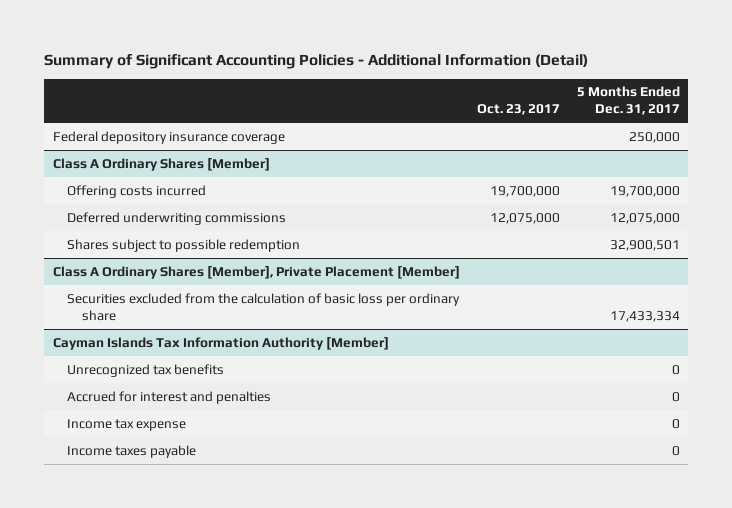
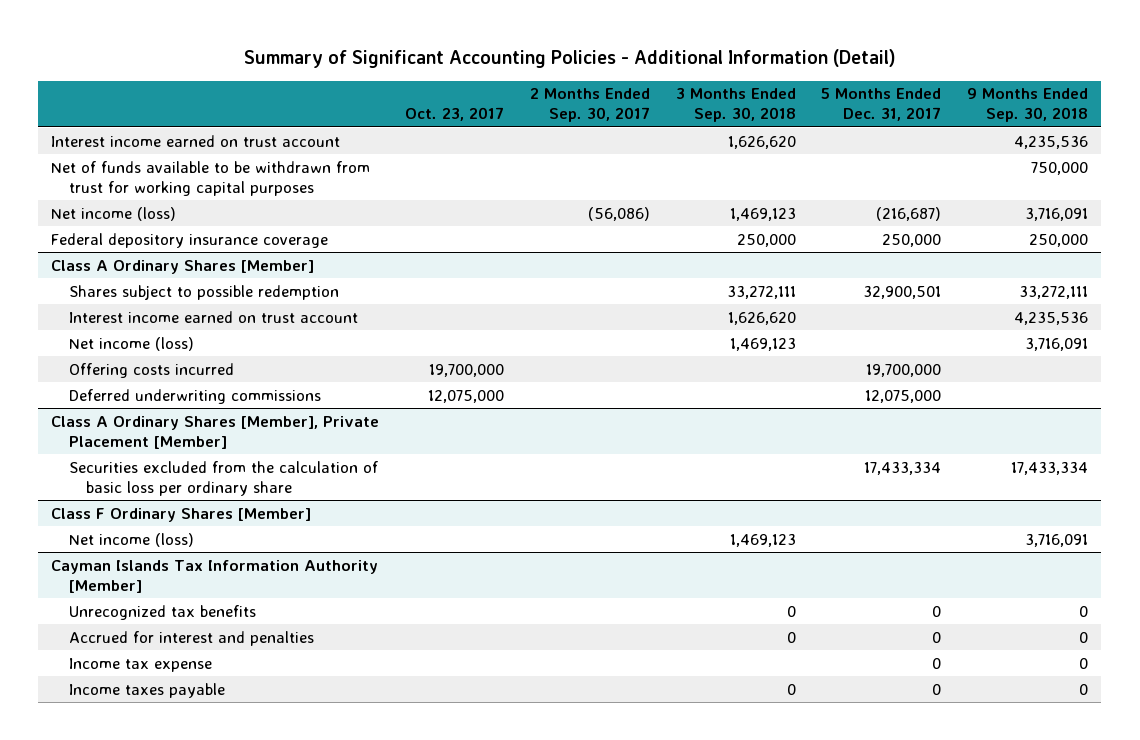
none -> [529,88,650,123] 2 Months Ended Sep. 30, 2017
none -> [675,88,796,123] 3 Months Ended Sep. 30, 2018
none -> [967,88,1089,123] 9 Months Ended Sep. 30, 2018
none -> [51,134,341,147] Interest income earned on trust account
none -> [51,160,371,196] Net of funds available to be withdrawn from trust for working capital purposes
none -> [51,206,177,221] Net income (loss)
[67,238,301,252] Shares subject to possible redemption -> [68,284,339,300] Shares subject to possible redemption
none -> [68,310,358,323] Interest income earned on trust account
none -> [68,336,194,351] Net income (loss)
none -> [51,507,312,522] Class F Ordinary Shares [Member]
none -> [68,532,194,547] Net income (loss)

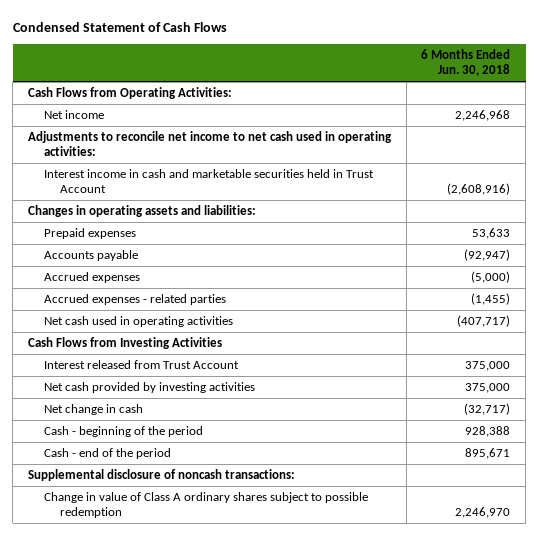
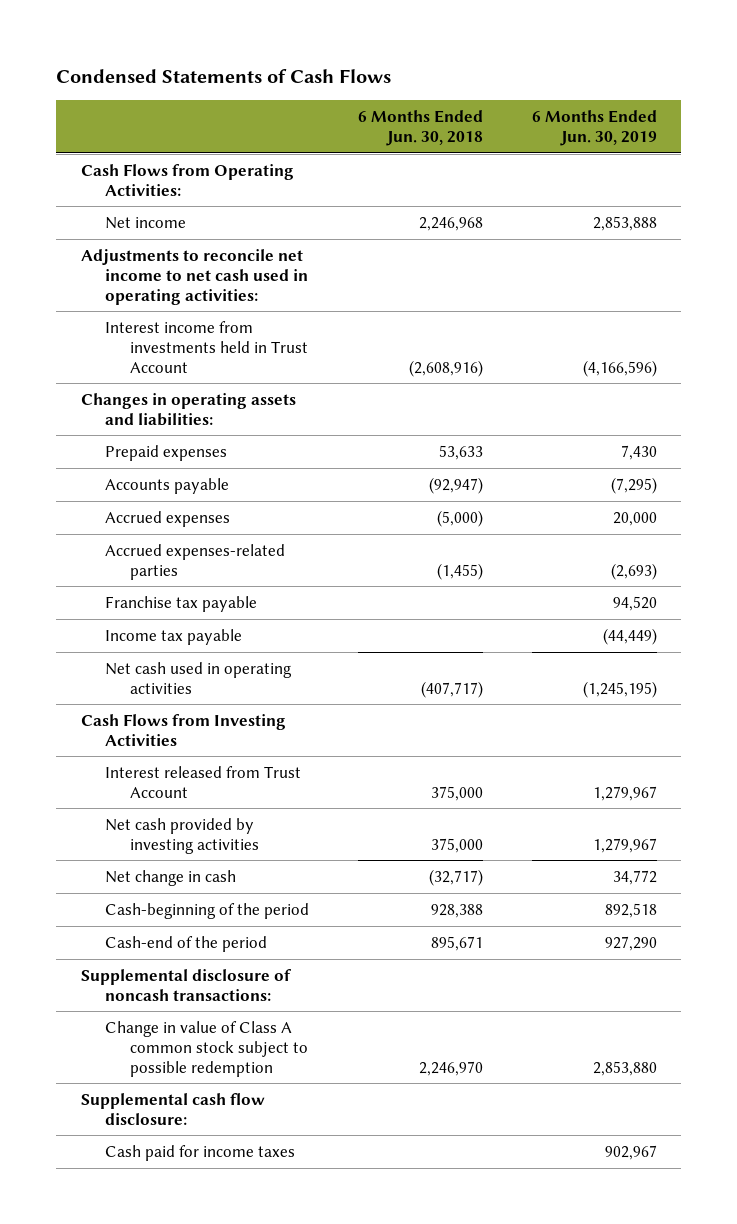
[12,21,227,32] Condensed Statement of Cash Flows -> [56,68,392,83] Condensed Statements of Cash Flows
none -> [531,110,657,146] 6 Months Ended Jun. 30, 2019
[43,169,374,194] Interest income in cash and marketable securities held in Trust Account -> [105,320,309,373] Interest income from investments held in Trust Account
[43,294,226,306] Accrued expenses - related parties -> [105,543,286,580] Accrued expenses-related parties
none -> [105,595,258,612] Franchise tax payable
none -> [105,628,243,645] Income tax payable
[43,426,203,438] Cash - beginning of the period -> [105,902,310,919] Cash-beginning of the period
[43,448,171,460] Cash - end of the period -> [105,935,268,952] Cash-end of the period
[43,492,368,519] Change in value of Class A ordinary shares subject to possible redemption -> [105,1020,309,1077] Change in value of Class A common stock subject to possible redemption
none -> [80,1092,265,1125] Supplemental cash flow disclosure:
none -> [105,1144,296,1161] Cash paid for income taxes

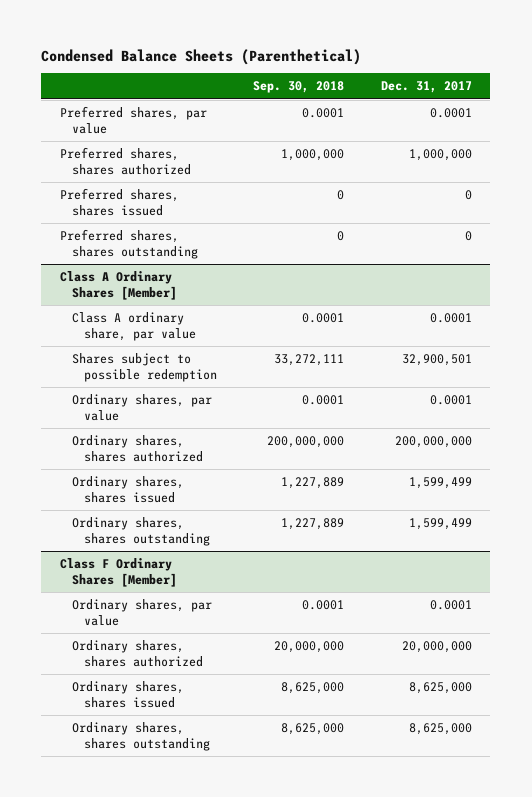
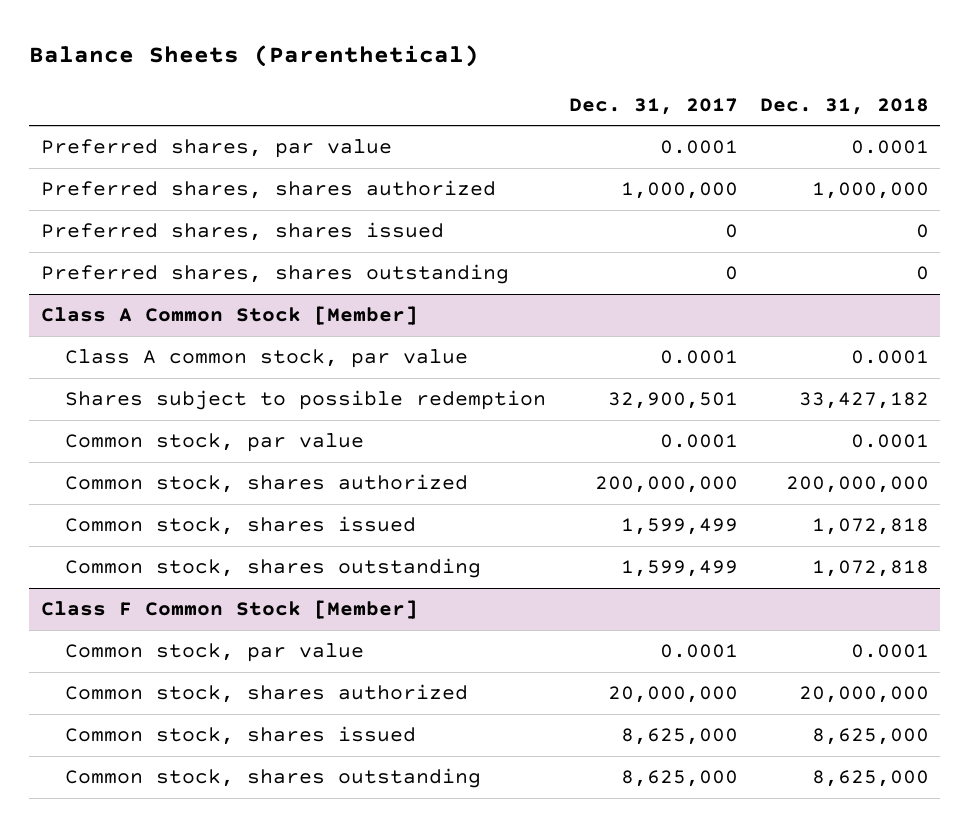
[41,48,362,65] Condensed Balance Sheets (Parenthetical) -> [29,45,480,68] Balance Sheets (Parenthetical)
[253,81,345,94] Sep. 30, 2018 -> none
none -> [759,97,929,115] Dec. 31, 2018
[59,270,177,301] Class A Ordinary Shares [Member] -> [40,306,418,326] Class A Common Stock [Member]
[71,311,196,342] Class A ordinary share, par value -> [65,349,469,369] Class A common stock, par value
[71,393,212,422] Ordinary shares, par value -> [65,433,365,453] Common stock, par value
[71,434,203,463] Ordinary shares, shares authorized -> [65,474,469,494] Common stock, shares authorized
[71,475,184,504] Ordinary shares, shares issued -> [65,516,417,536] Common stock, shares issued
[71,516,210,547] Ordinary shares, shares outstanding -> [65,558,482,579] Common stock, shares outstanding
[59,557,177,588] Class F Ordinary Shares [Member] -> [40,600,418,620] Class F Common Stock [Member]
[71,598,212,627] Ordinary shares, par value -> [65,643,365,663] Common stock, par value
[71,639,203,668] Ordinary shares, shares authorized -> [65,684,469,704] Common stock, shares authorized
[71,680,184,709] Ordinary shares, shares issued -> [65,726,417,746] Common stock, shares issued
[71,721,210,752] Ordinary shares, shares outstanding -> [65,768,482,789] Common stock, shares outstanding

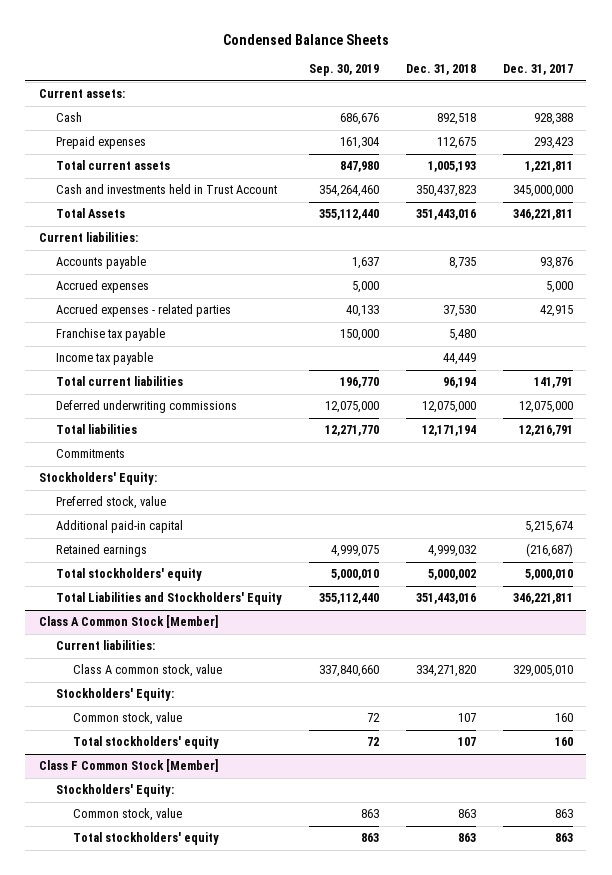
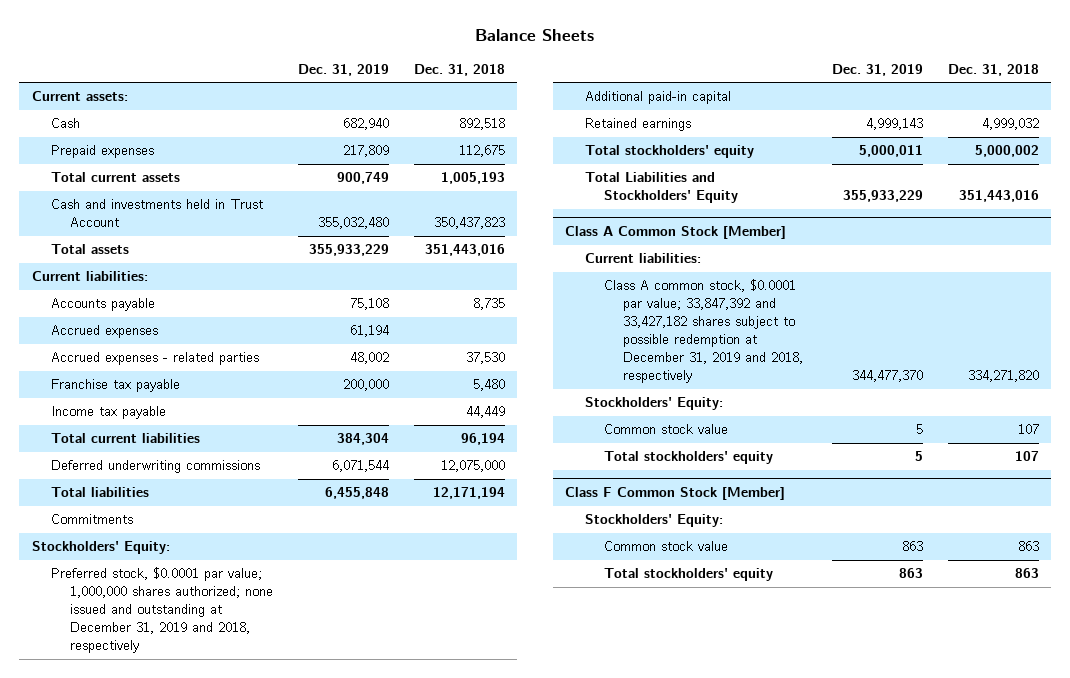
[222,33,389,45] Condensed Balance Sheets -> [475,29,595,42] Balance Sheets
[308,64,379,77] Sep. 30, 2019 -> none
[502,64,573,76] Dec. 31, 2017 -> none
none -> [298,63,390,76] Dec. 31, 2019
[55,208,125,219] Total Assets -> [50,244,129,255] Total assets
[55,496,166,510] Preferred stock, value -> [50,567,274,654] Preferred stock, $0.0001 par value; 1,000,000 shares authorized; none issued and outstanding at December 31, 2019 and 2018, respectively
[72,664,222,678] Class A common stock, value -> [603,279,804,384] Class A common stock, $0.0001 par value; 33,847,392 and 33,427,182 shares subject to possible redemption at December 31, 2019 and 2018, respectively
[72,712,182,726] Common stock, value -> [603,424,728,435] Common stock value
[72,808,182,822] Common stock, value -> [603,541,728,552] Common stock value

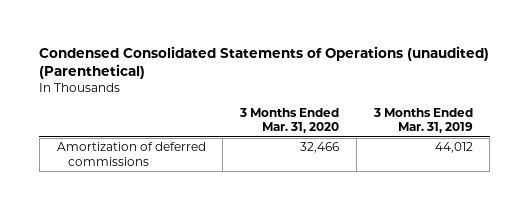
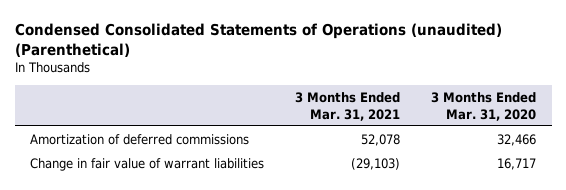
[372,107,473,134] 3 Months Ended Mar. 31, 2019 -> none
none -> [295,91,401,121] 3 Months Ended Mar. 31, 2021
none -> [30,157,265,171] Change in fair value of warrant liabilities

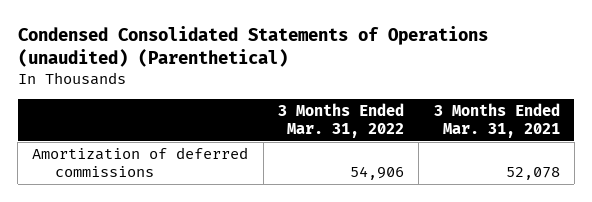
[431,91,537,121] 3 Months Ended Mar. 31, 2020 -> none
none -> [277,102,404,138] 3 Months Ended Mar. 31, 2022
[30,157,265,171] Change in fair value of warrant liabilities -> none

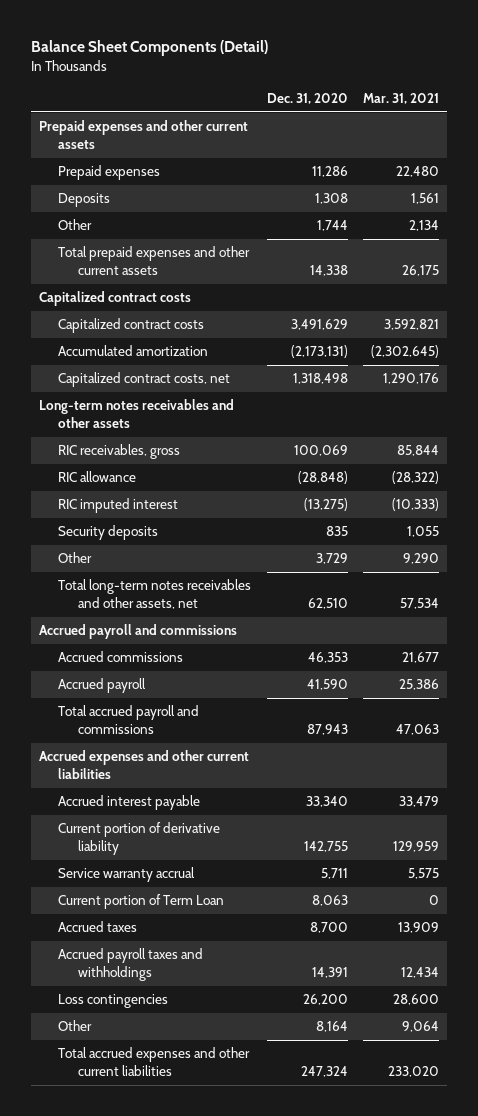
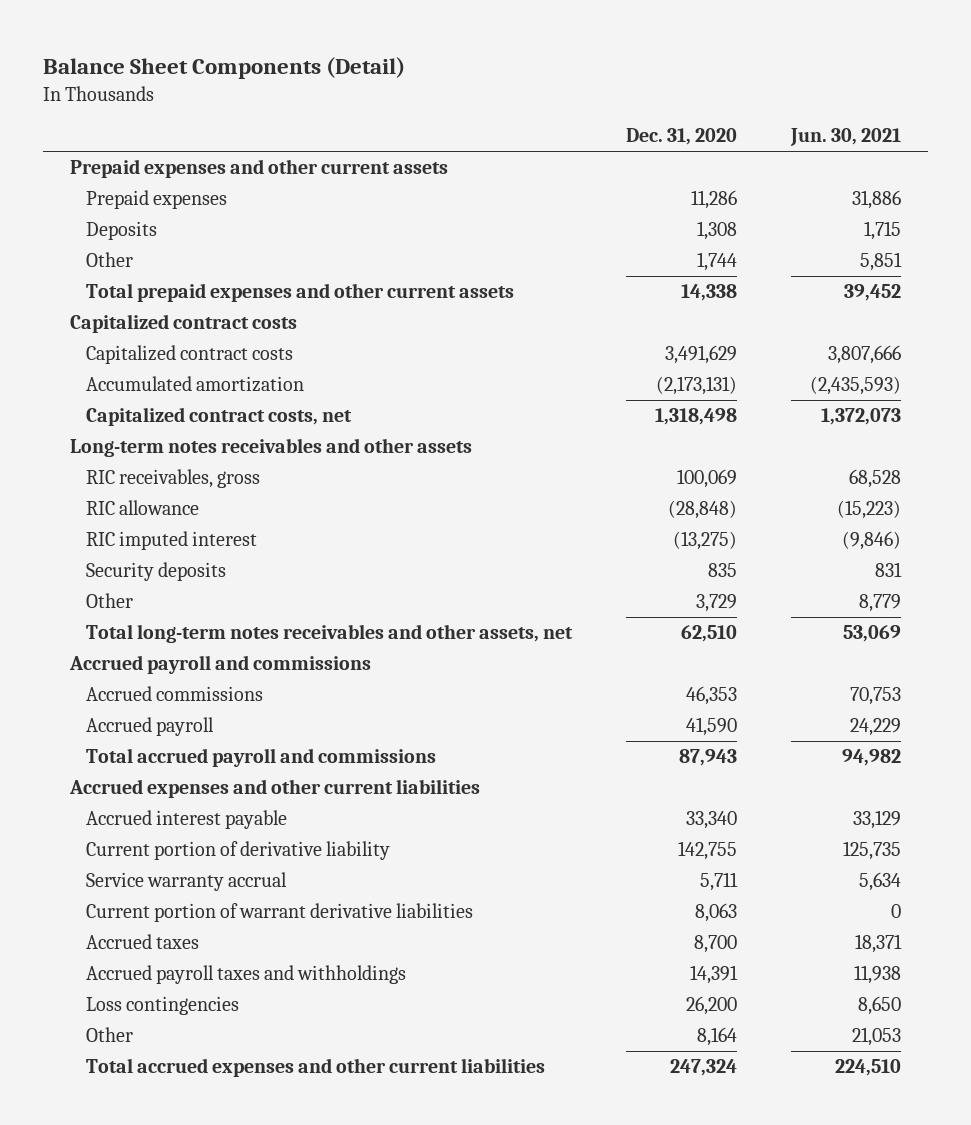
[363,92,440,104] Mar. 31, 2021 -> none
none -> [789,128,901,147] Jun. 30, 2021
[58,894,225,910] Current portion of Term Loan -> [85,903,473,923] Current portion of warrant derivative liabilities

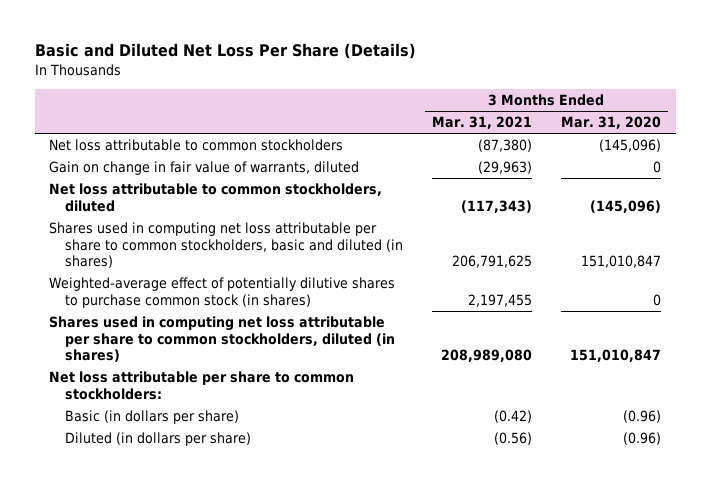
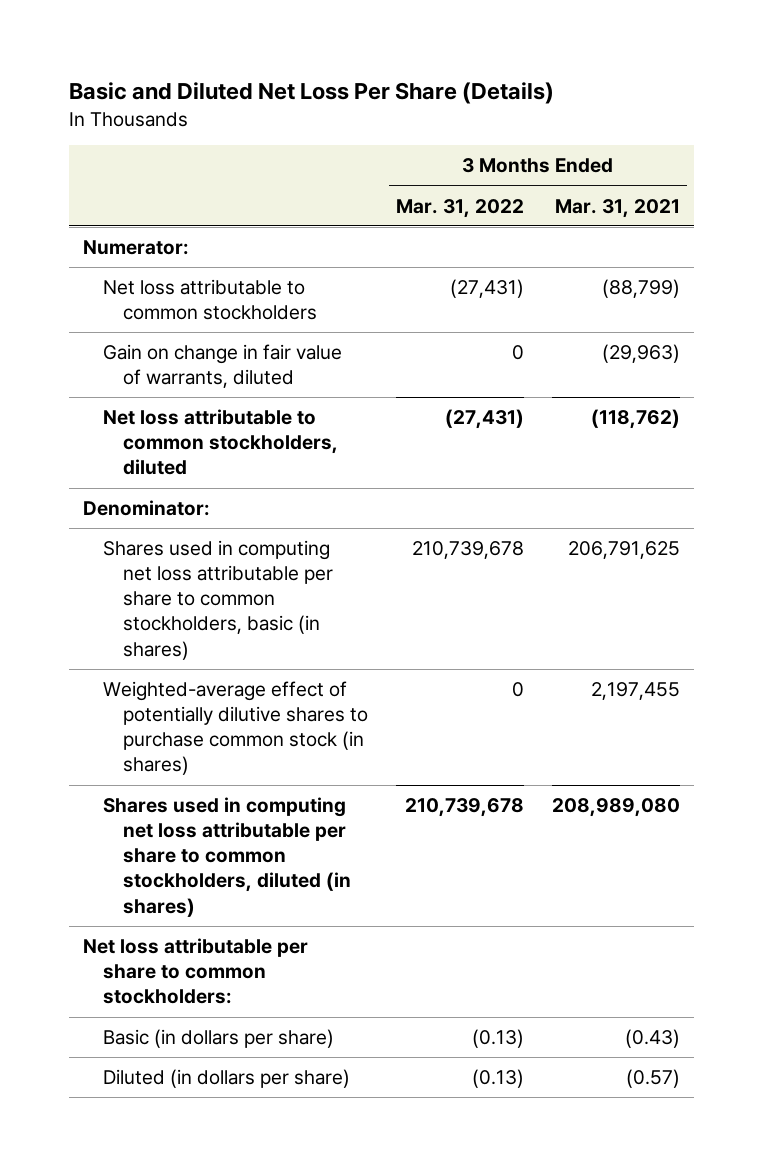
[561,116,662,130] Mar. 31, 2020 -> none
none -> [396,198,525,218] Mar. 31, 2022
none -> [82,240,189,256] Numerator:
[477,139,532,153] (87,380) -> [602,279,681,299] (88,799)
[460,199,532,213] (117,343) -> [591,409,681,430] (118,762)
none -> [82,500,210,517] Denominator:
[49,222,403,269] Shares used in computing net loss attributable per share to common stockholders, basic and diluted (in shares) -> [102,540,334,660] Shares used in computing net loss attributable per share to common stockholders, basic (in shares)
[493,410,532,424] (0.42) -> [625,1029,681,1049] (0.43)
[493,432,532,446] (0.56) -> [626,1069,681,1089] (0.57)

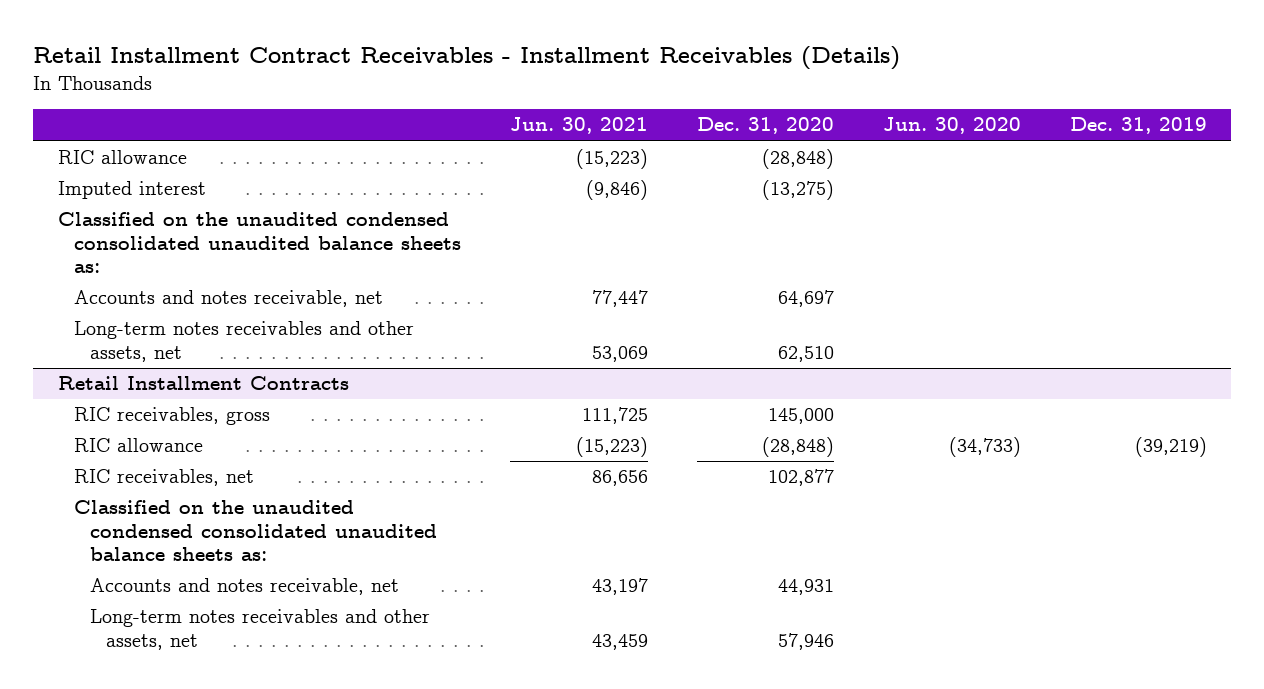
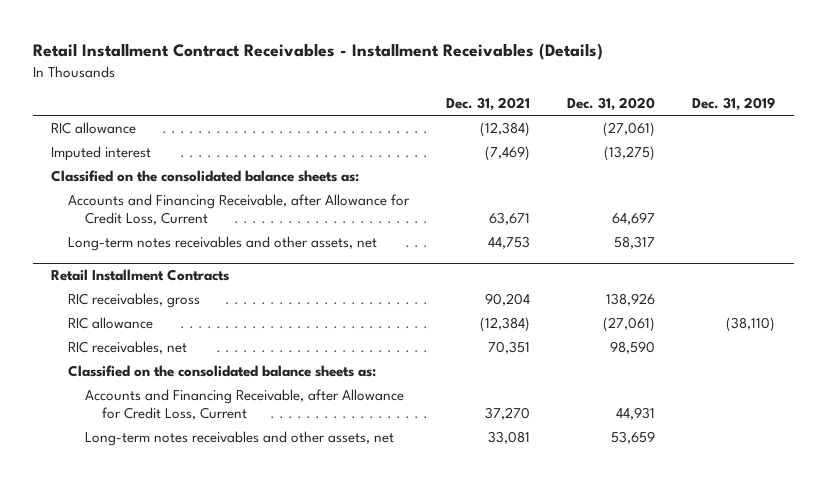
[509,117,648,135] Jun. 30, 2021 -> none
[882,117,1021,135] Jun. 30, 2020 -> none
none -> [446,97,531,112] Dec. 31, 2021
[761,149,834,170] (28,848) -> [603,121,656,137] (27,061)
[57,212,461,274] Classified on the unaudited condensed consolidated unaudited balance sheets as: -> [51,169,360,182] Classified on the consolidated balance sheets as:
[73,290,383,308] Accounts and notes receivable, net -> [68,193,411,226] Accounts and Financing Receivable, after Allowance for Credit Loss, Current
[777,345,834,362] 62,510 -> [614,235,656,249] 58,317
[767,408,834,425] 145,000 -> [606,292,656,306] 138,926
[761,437,834,458] (28,848) -> [603,316,656,332] (27,061)
[1134,437,1207,458] (39,219) -> [726,316,776,332] (38,110)
[767,469,834,487] 102,877 -> [610,340,656,354] 98,590
[73,500,438,562] Classified on the unaudited condensed consolidated unaudited balance sheets as: -> [68,364,377,377] Classified on the consolidated balance sheets as:
[90,578,400,596] Accounts and notes receivable, net -> [85,388,405,421] Accounts and Financing Receivable, after Allowance for Credit Loss, Current
[777,632,834,650] 57,946 -> [611,430,656,444] 53,659

